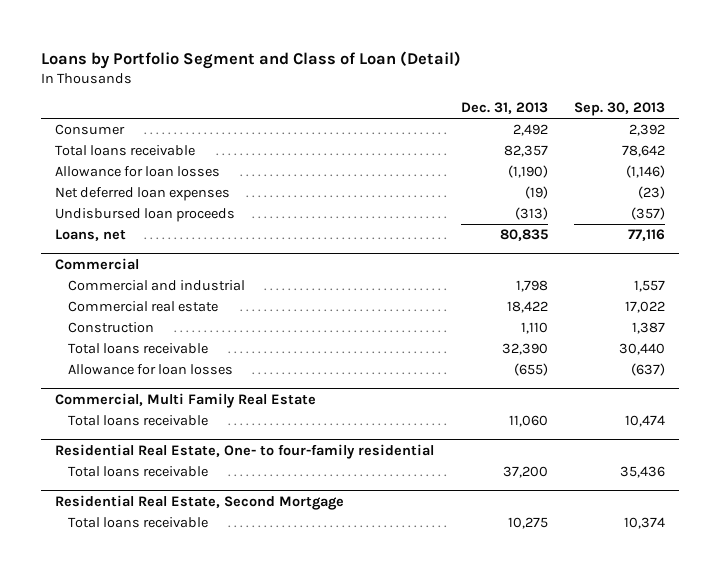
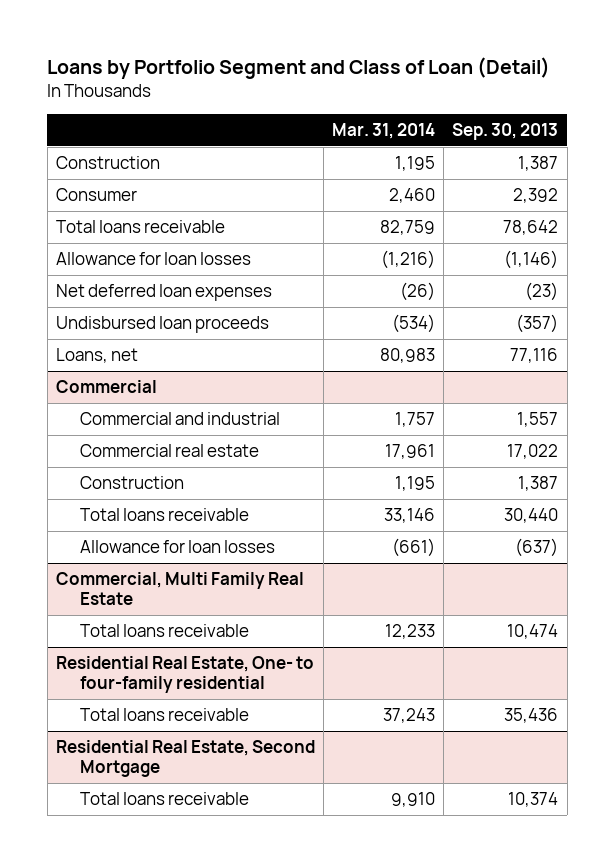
[460,102,548,115] Dec. 31, 2013 -> none
none -> [332,123,436,140] Mar. 31, 2014
none -> [55,156,160,170] Construction

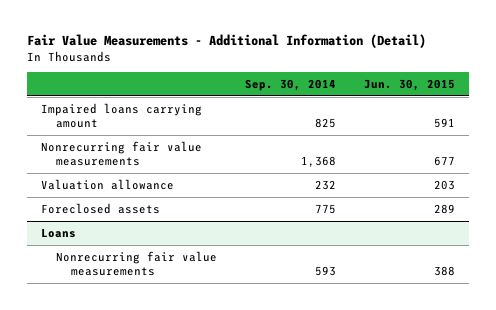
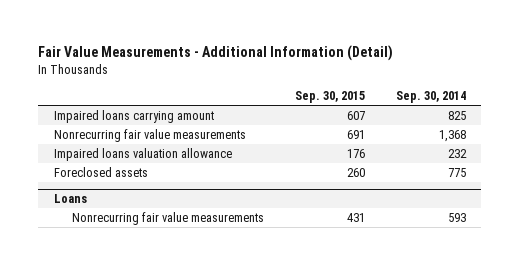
[363,78,455,91] Jun. 30, 2015 -> none
none -> [294,91,365,104] Sep. 30, 2015
[41,178,175,190] Valuation allowance -> [53,147,232,161] Impaired loans valuation allowance

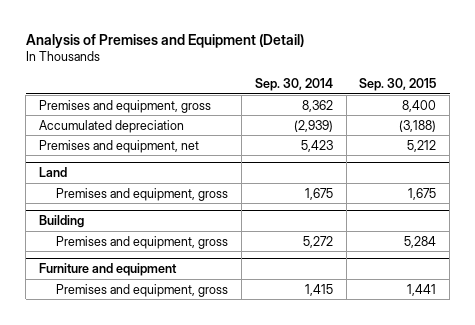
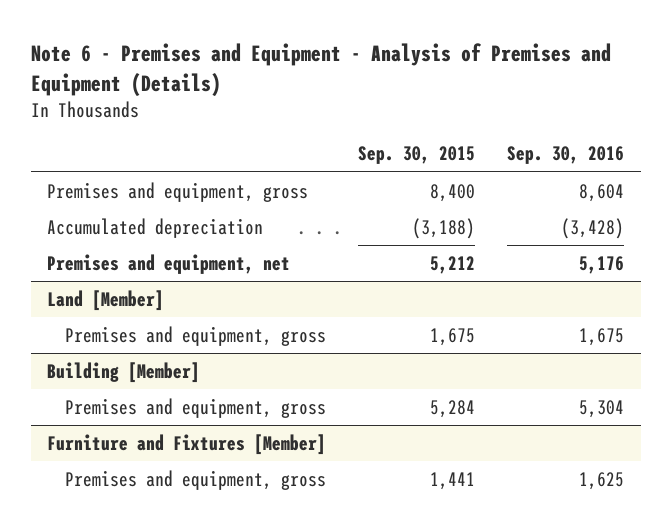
[25,33,304,48] Analysis of Premises and Equipment (Detail) -> [30,42,611,97] Note 6 - Premises and Equipment - Analysis of Premises and Equipment (Details)
[254,78,333,92] Sep. 30, 2014 -> none
none -> [507,146,625,165] Sep. 30, 2016
[38,166,67,177] Land -> [46,289,164,311] Land [Member]
[38,214,84,228] Building -> [46,361,200,383] Building [Member]
[38,262,177,276] Furniture and equipment -> [46,433,326,455] Furniture and Fixtures [Member]

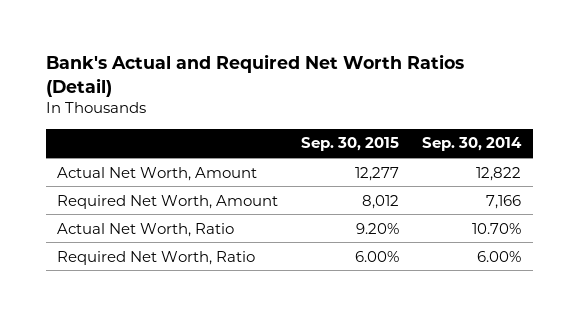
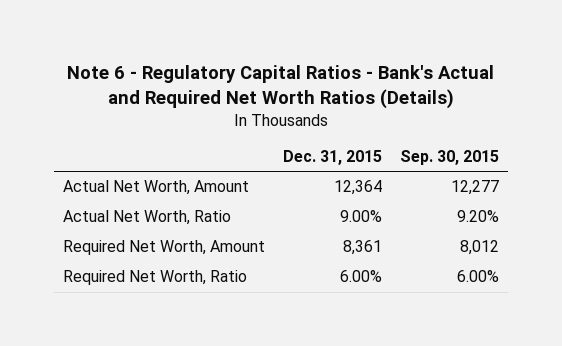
[45,54,464,98] Bank's Actual and Required Net Worth Ratios (Detail) -> [67,64,495,109] Note 6 - Regulatory Capital Ratios - Bank's Actual and Required Net Worth Ratios (Details)
[422,137,523,152] Sep. 30, 2014 -> none
none -> [283,150,383,166] Dec. 31, 2015
[57,194,279,209] Required Net Worth, Amount -> [63,240,266,256] Required Net Worth, Amount

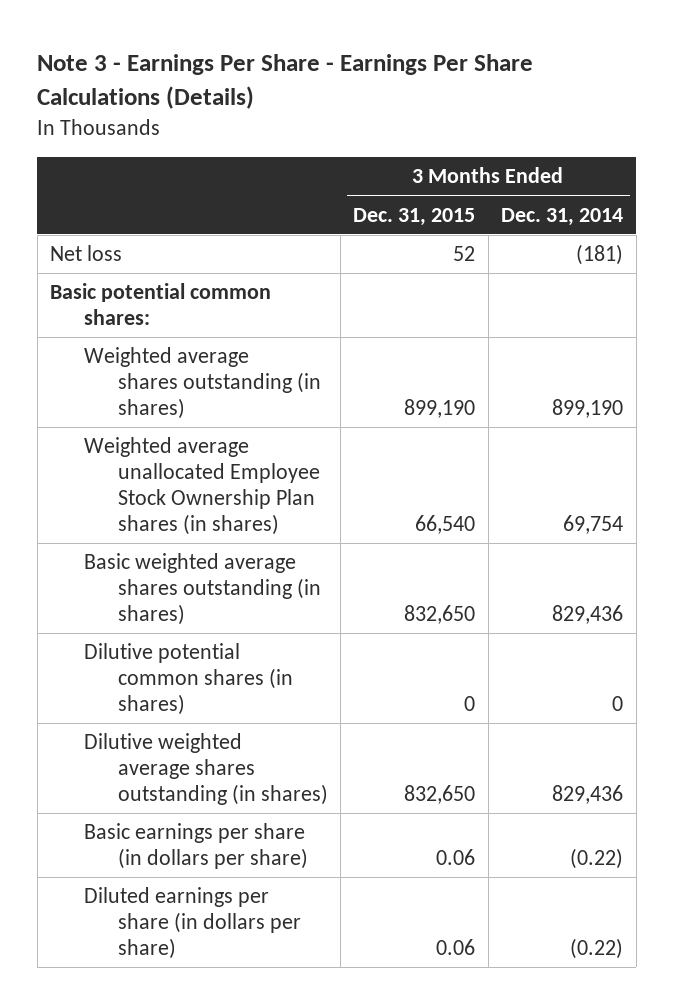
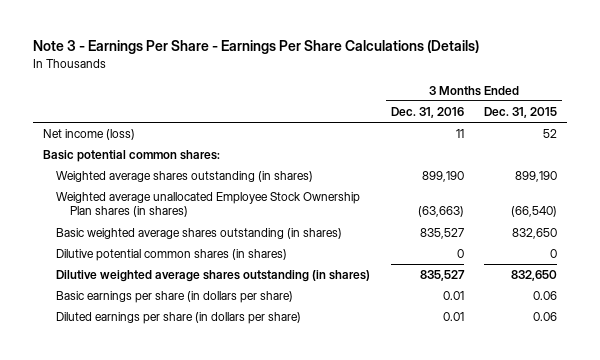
[501,207,624,226] Dec. 31, 2014 -> none
none -> [390,106,464,118] Dec. 31, 2016
[50,245,123,262] Net loss -> [42,129,135,141] Net income (loss)
[415,515,476,535] 66,540 -> [511,206,558,218] (66,540)

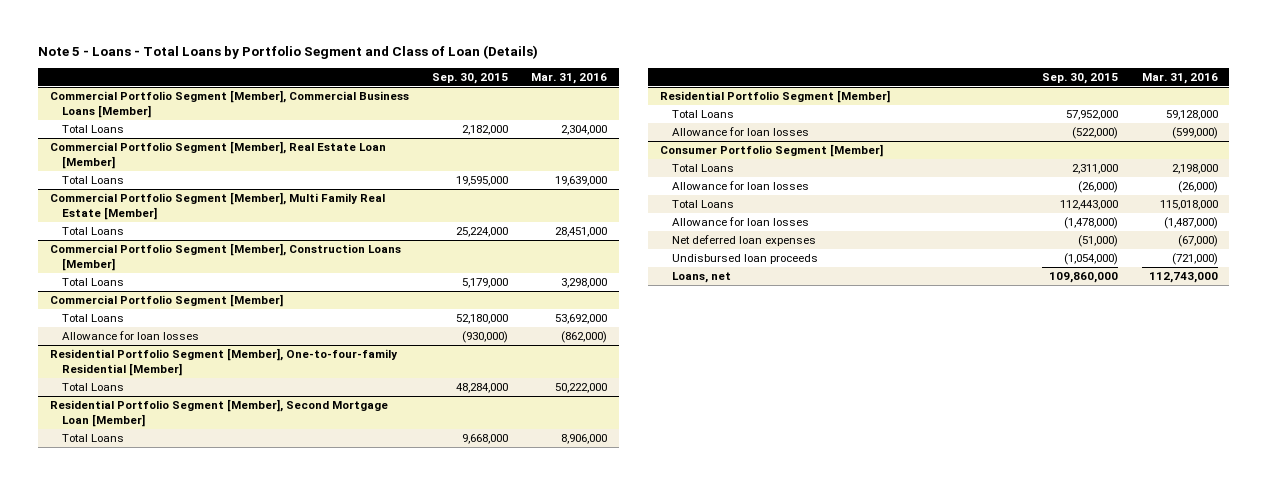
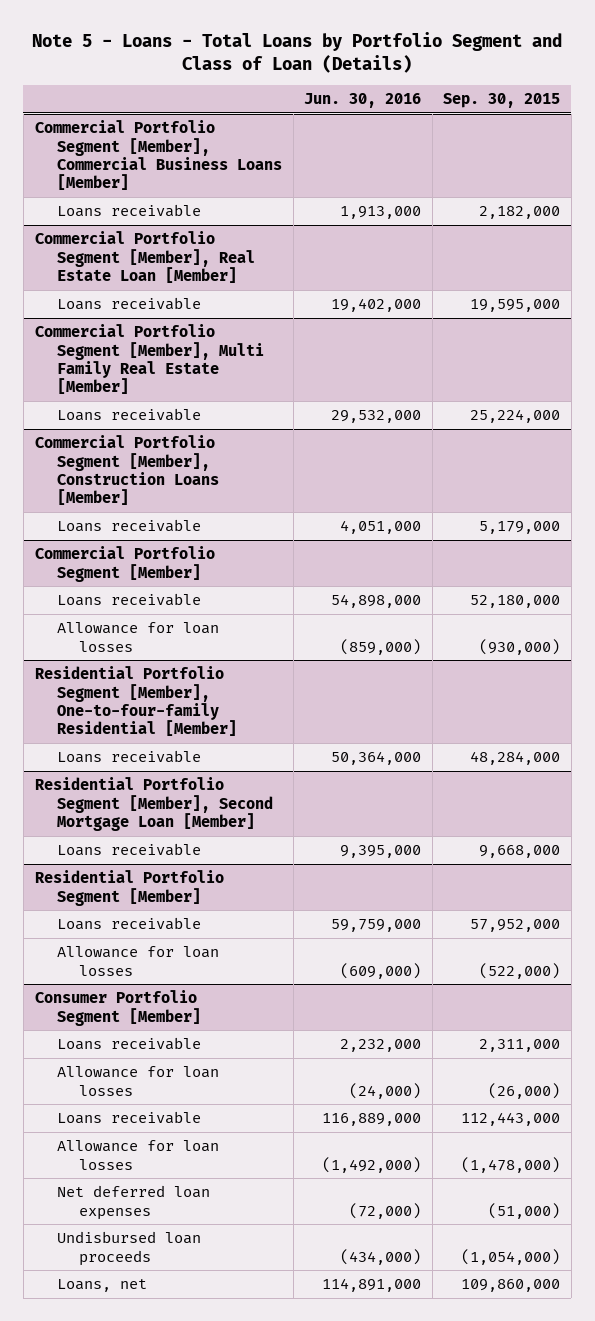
[531,72,608,84] Mar. 31, 2016 -> none
none -> [304,93,422,109] Jun. 30, 2016
[61,125,124,134] Total Loans -> [56,204,201,218] Loans receivable
[61,176,124,185] Total Loans -> [56,297,201,311] Loans receivable
[61,227,124,236] Total Loans -> [56,408,201,422] Loans receivable
[61,278,124,287] Total Loans -> [56,519,201,533] Loans receivable
[61,314,124,323] Total Loans -> [56,593,201,607] Loans receivable
[61,383,124,392] Total Loans -> [56,750,201,764] Loans receivable
[61,434,124,443] Total Loans -> [56,843,201,857] Loans receivable
[672,110,735,119] Total Loans -> [56,917,201,931] Loans receivable
[672,164,735,173] Total Loans -> [56,1037,201,1051] Loans receivable
[672,200,735,209] Total Loans -> [56,1111,201,1125] Loans receivable

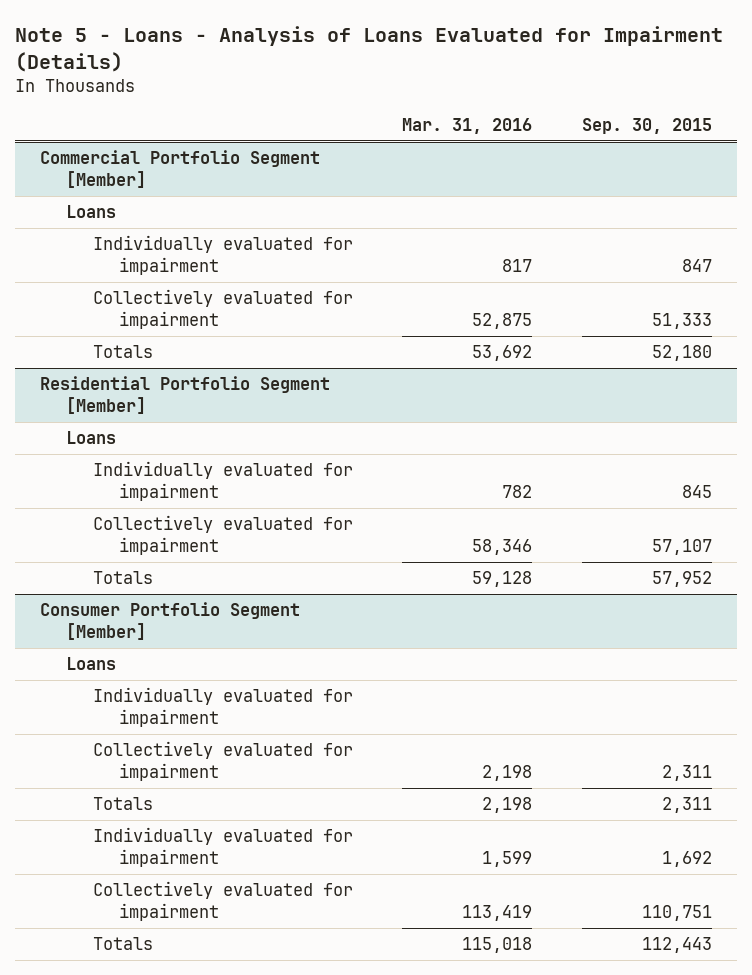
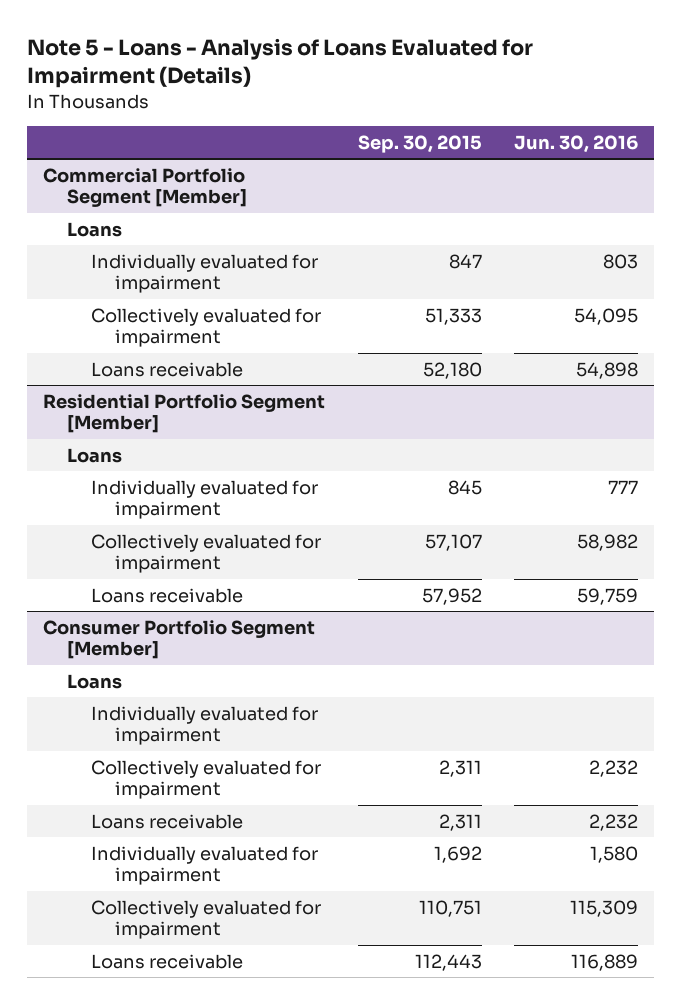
[402,118,533,135] Mar. 31, 2016 -> none
none -> [514,134,639,153] Jun. 30, 2016
[92,345,153,359] Totals -> [90,361,243,377] Loans receivable
[92,571,153,585] Totals -> [90,587,243,603] Loans receivable
[92,797,153,811] Totals -> [90,813,243,829] Loans receivable
[92,937,153,951] Totals -> [90,953,243,969] Loans receivable

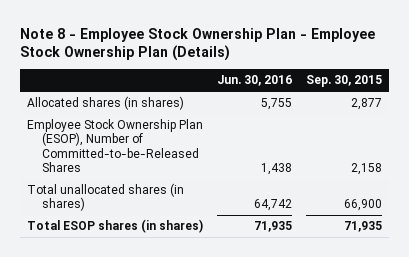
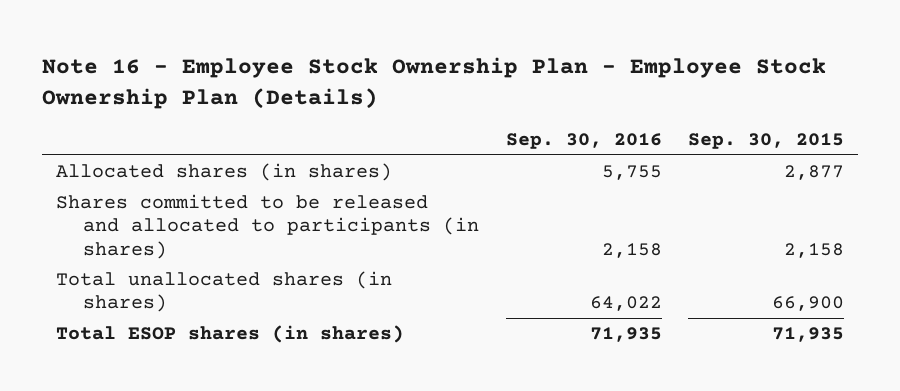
[20,27,376,62] Note 8 - Employee Stock Ownership Plan - Employee Stock Ownership Plan (Details) -> [42,57,827,110] Note 16 - Employee Stock Ownership Plan - Employee Stock Ownership Plan (Details)
[217,75,293,87] Jun. 30, 2016 -> none
none -> [505,133,662,150] Sep. 30, 2016
[27,119,204,173] Employee Stock Ownership Plan (ESOP), Number of Committed-to-be-Released Shares -> [55,194,480,259] Shares committed to be released and allocated to participants (in shares)

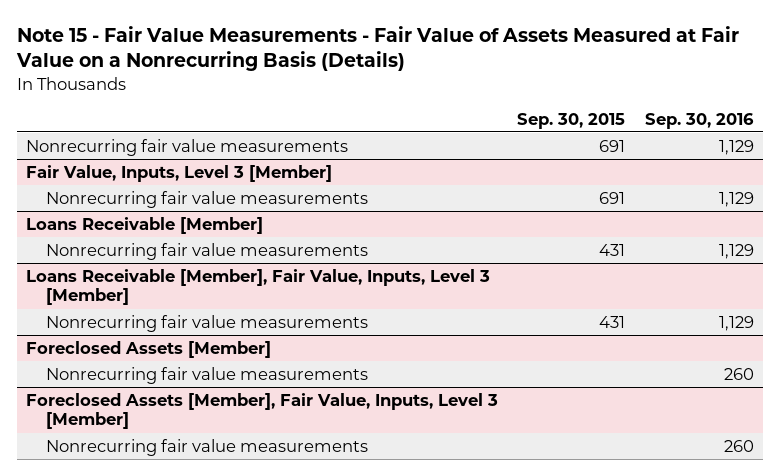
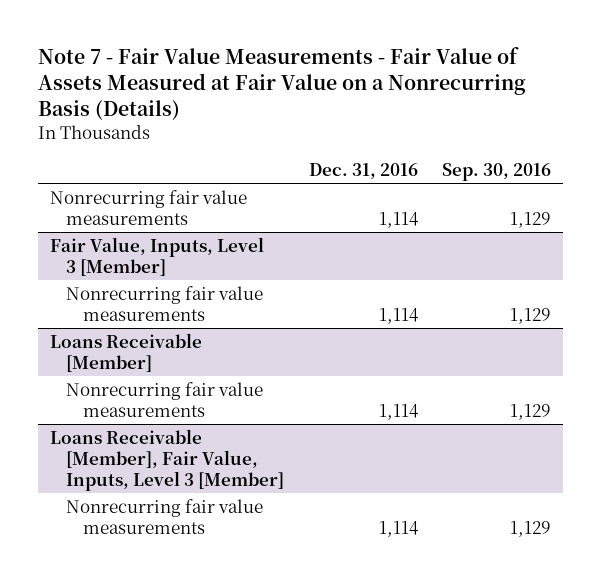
[15,26,739,72] Note 15 - Fair Value Measurements - Fair Value of Assets Measured at Fair Value on a Nonrecurring Basis (Details) -> [37,46,526,121] Note 7 - Fair Value Measurements - Fair Value of Assets Measured at Fair Value on a Nonrecurring Basis (Details)
[517,112,626,129] Sep. 30, 2015 -> none
none -> [308,162,418,179] Dec. 31, 2016
[26,340,272,358] Foreclosed Assets [Member] -> none
[46,366,369,384] Nonrecurring fair value measurements -> none
[26,392,499,430] Foreclosed Assets [Member], Fair Value, Inputs, Level 3 [Member] -> none
[46,438,369,456] Nonrecurring fair value measurements -> none

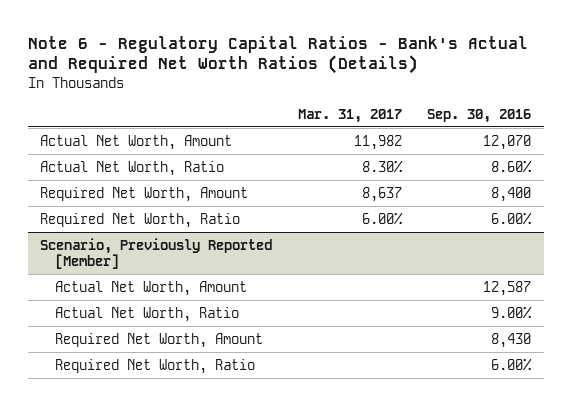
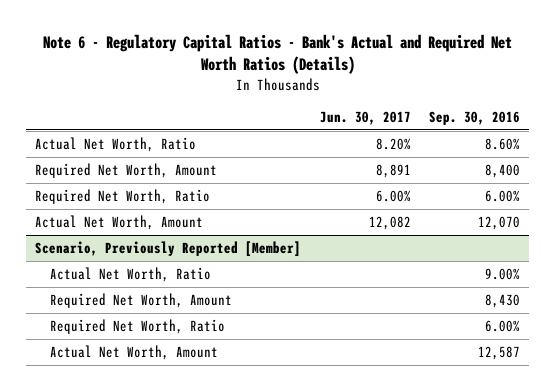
[297,108,402,123] Mar. 31, 2017 -> none
none -> [319,110,411,125] Jun. 30, 2017
[40,134,233,150] Actual Net Worth, Amount -> [35,214,204,230] Actual Net Worth, Amount
[54,280,247,296] Actual Net Worth, Amount -> [49,344,218,360] Actual Net Worth, Amount

